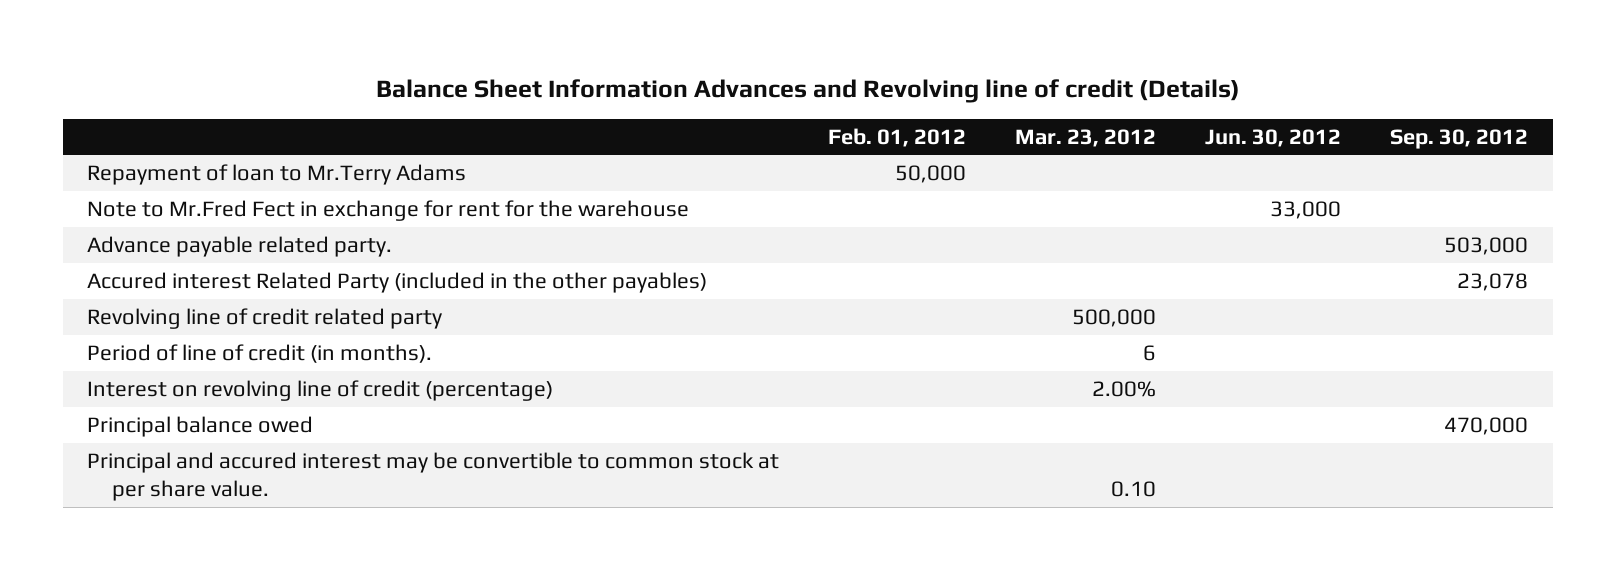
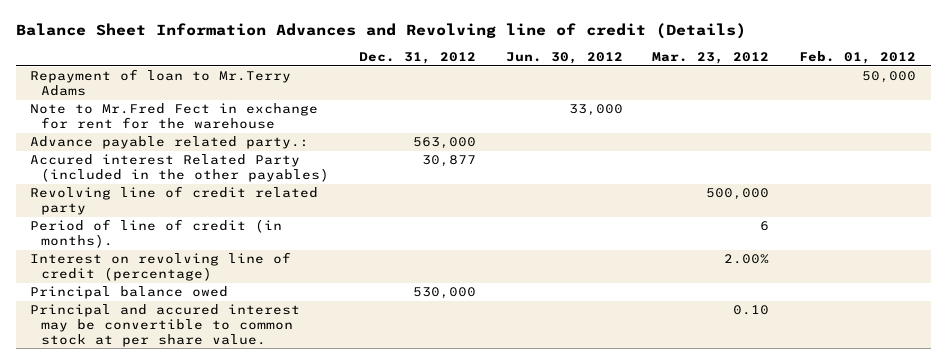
[1390,128,1529,149] Sep. 30, 2012 -> none
none -> [358,52,476,65] Dec. 31, 2012
[87,235,393,257] Advance payable related party. -> [30,136,310,150] Advance payable related party.:

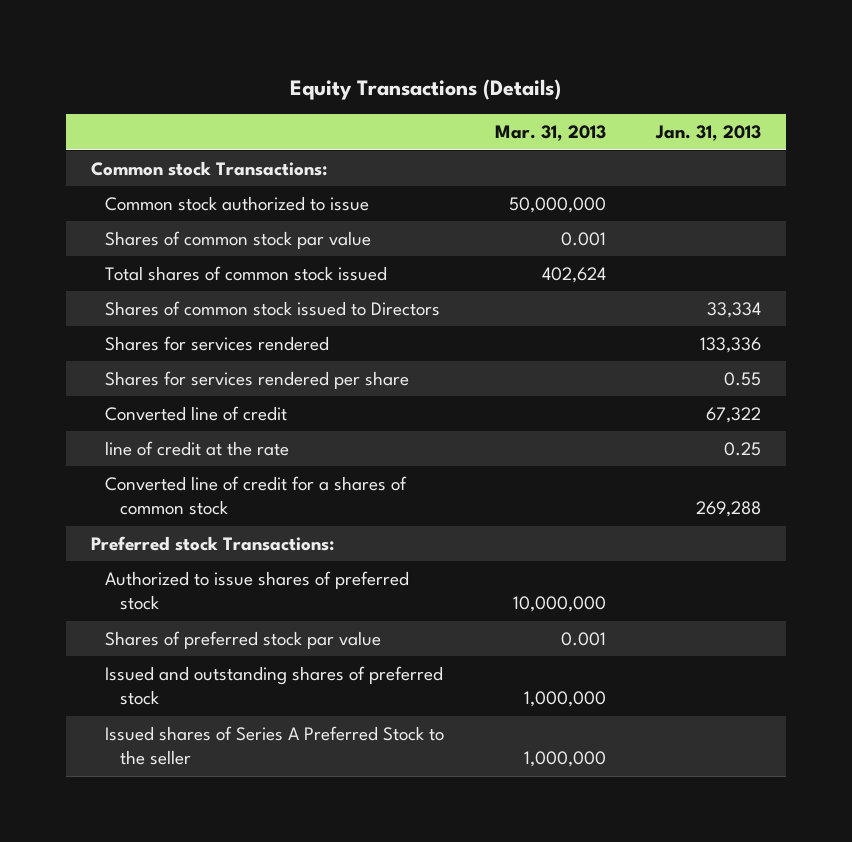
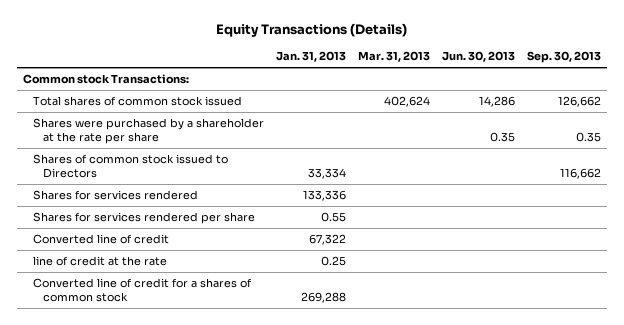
none -> [442,51,516,63] Jun. 30, 2013
none -> [527,51,602,64] Sep. 30, 2013
[105,195,370,211] Common stock authorized to issue -> none
[105,230,372,249] Shares of common stock par value -> none
none -> [33,117,265,144] Shares were purchased by a shareholder at the rate per share
[91,535,335,551] Preferred stock Transactions: -> none
[105,570,410,611] Authorized to issue shares of preferred stock -> none
[105,630,382,649] Shares of preferred stock par value -> none
[105,665,444,706] Issued and outstanding shares of preferred stock -> none
[105,725,445,766] Issued shares of Series A Preferred Stock to the seller -> none

